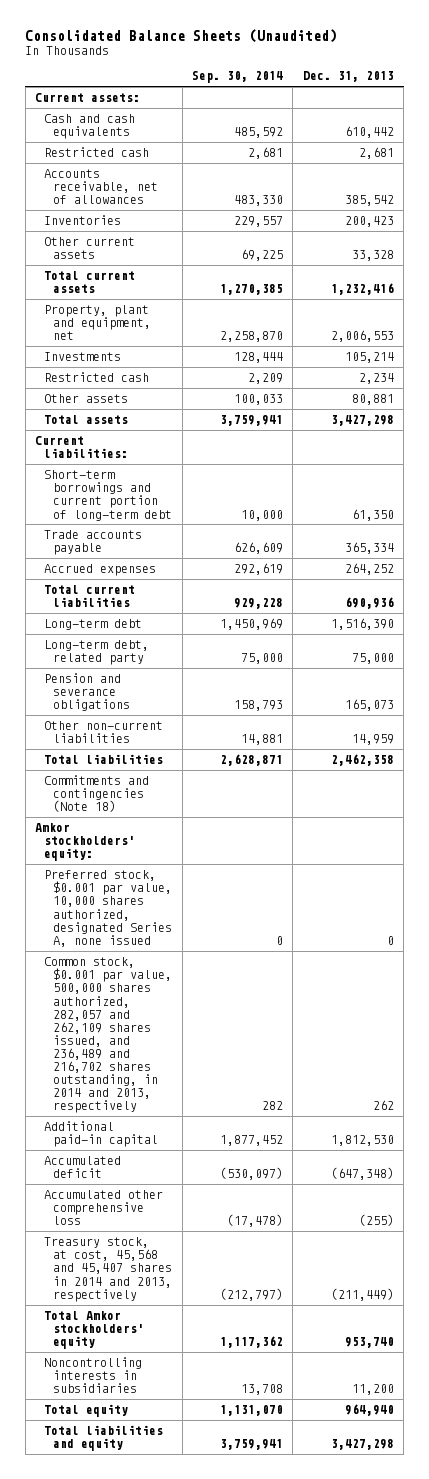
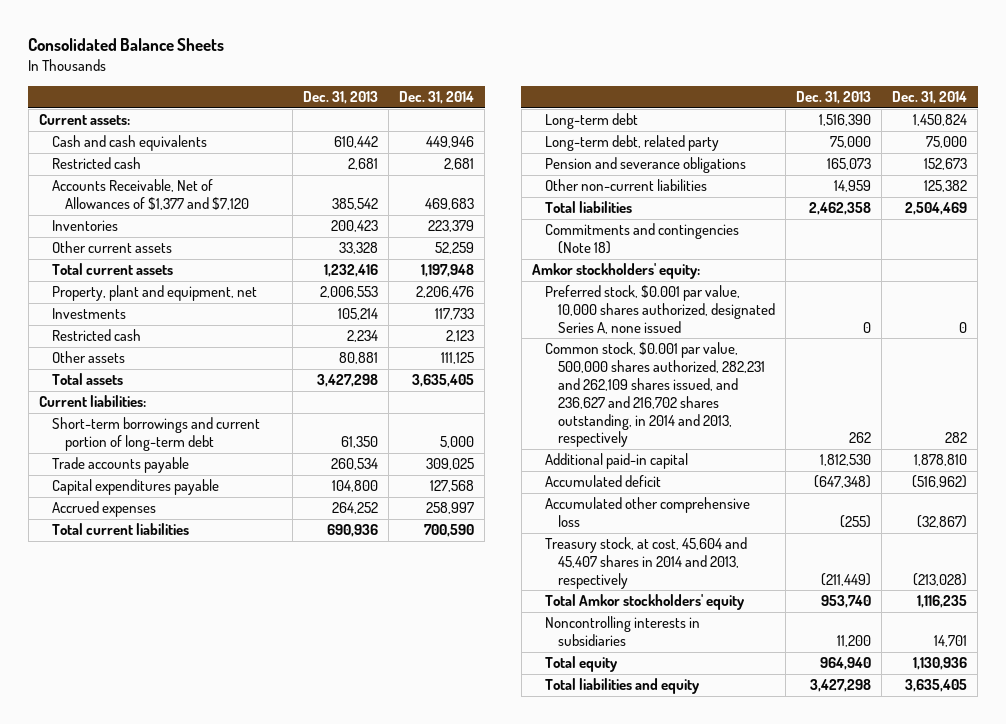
[25,29,338,44] Consolidated Balance Sheets (Unaudited) -> [28,38,225,52] Consolidated Balance Sheets
[192,71,284,84] Sep. 30, 2014 -> none
none -> [399,91,475,105] Dec. 31, 2014
[44,169,159,205] Accounts receivable, net of allowances -> [52,179,250,211] Accounts Receivable, Net of Allowances of $1,377 and $7,120
[344,542,394,555] 365,334 -> [331,458,379,471] 260,534
none -> [52,479,220,496] Capital expenditures payable
[44,957,173,1114] Common stock, $0.001 par value, 500,000 shares authorized, 282,057 and 262,109 shares issued, and 236,489 and 216,702 shares outstanding, in 2014 and 2013, respectively -> [545,342,766,448] Common stock, $0.001 par value, 500,000 shares authorized, 282,231 and 262,109 shares issued, and 236,627 and 216,702 shares outstanding, in 2014 and 2013, respectively
[44,1237,173,1302] Treasury stock, at cost, 45,568 and 45,407 shares in 2014 and 2013, respectively -> [545,537,748,589] Treasury stock, at cost, 45,604 and 45,407 shares in 2014 and 2013, respectively

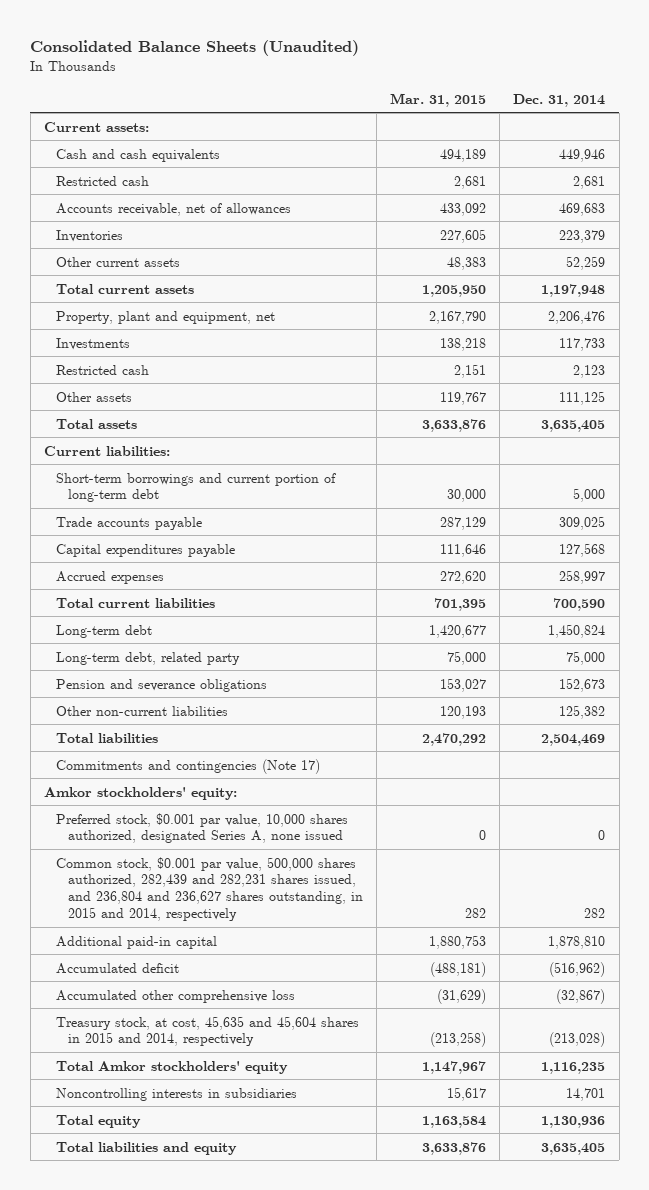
[28,38,225,52] Consolidated Balance Sheets -> [30,39,360,56] Consolidated Balance Sheets (Unaudited)
[303,91,379,105] Dec. 31, 2013 -> none
none -> [389,92,486,107] Mar. 31, 2015
[52,179,250,211] Accounts Receivable, Net of Allowances of $1,377 and $7,120 -> [55,202,291,216] Accounts receivable, net of allowances
[545,223,740,255] Commitments and contingencies (Note 18) -> [55,758,320,774] Commitments and contingencies (Note 17)
[545,342,766,448] Common stock, $0.001 par value, 500,000 shares authorized, 282,231 and 262,109 shares issued, and 236,627 and 216,702 shares outstanding, in 2014 and 2013, respectively -> [55,856,363,922] Common stock, $0.001 par value, 500,000 shares authorized, 282,439 and 282,231 shares issued, and 236,804 and 236,627 shares outstanding, in 2015 and 2014, respectively
[545,537,748,589] Treasury stock, at cost, 45,604 and 45,407 shares in 2014 and 2013, respectively -> [55,1015,359,1047] Treasury stock, at cost, 45,635 and 45,604 shares in 2015 and 2014, respectively

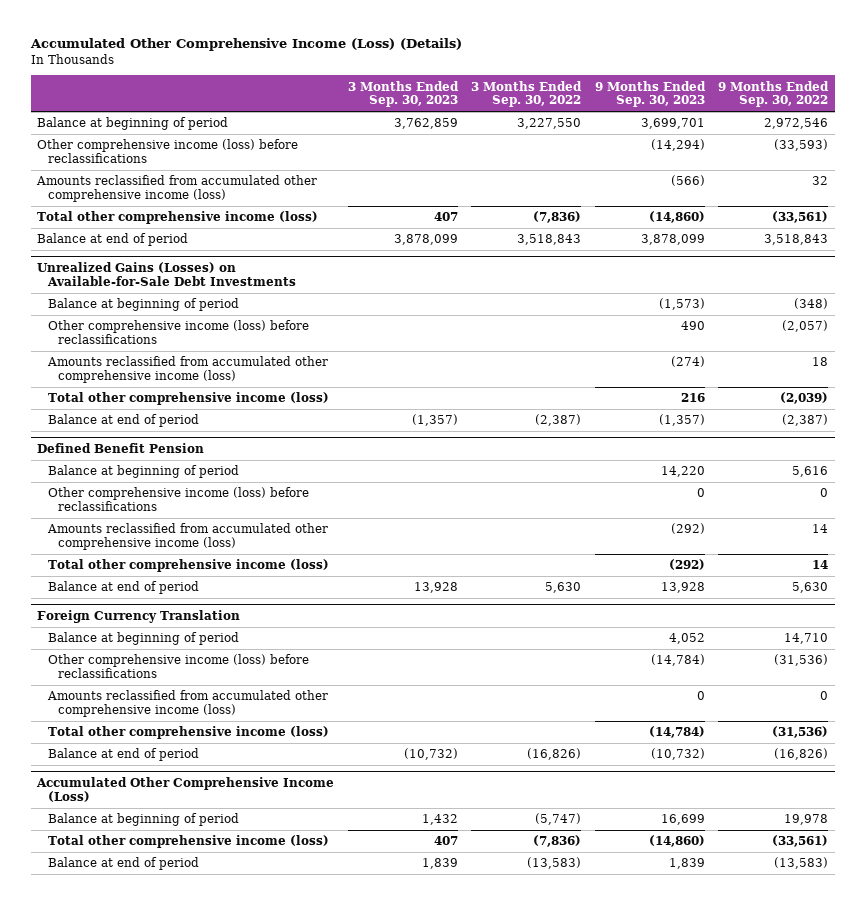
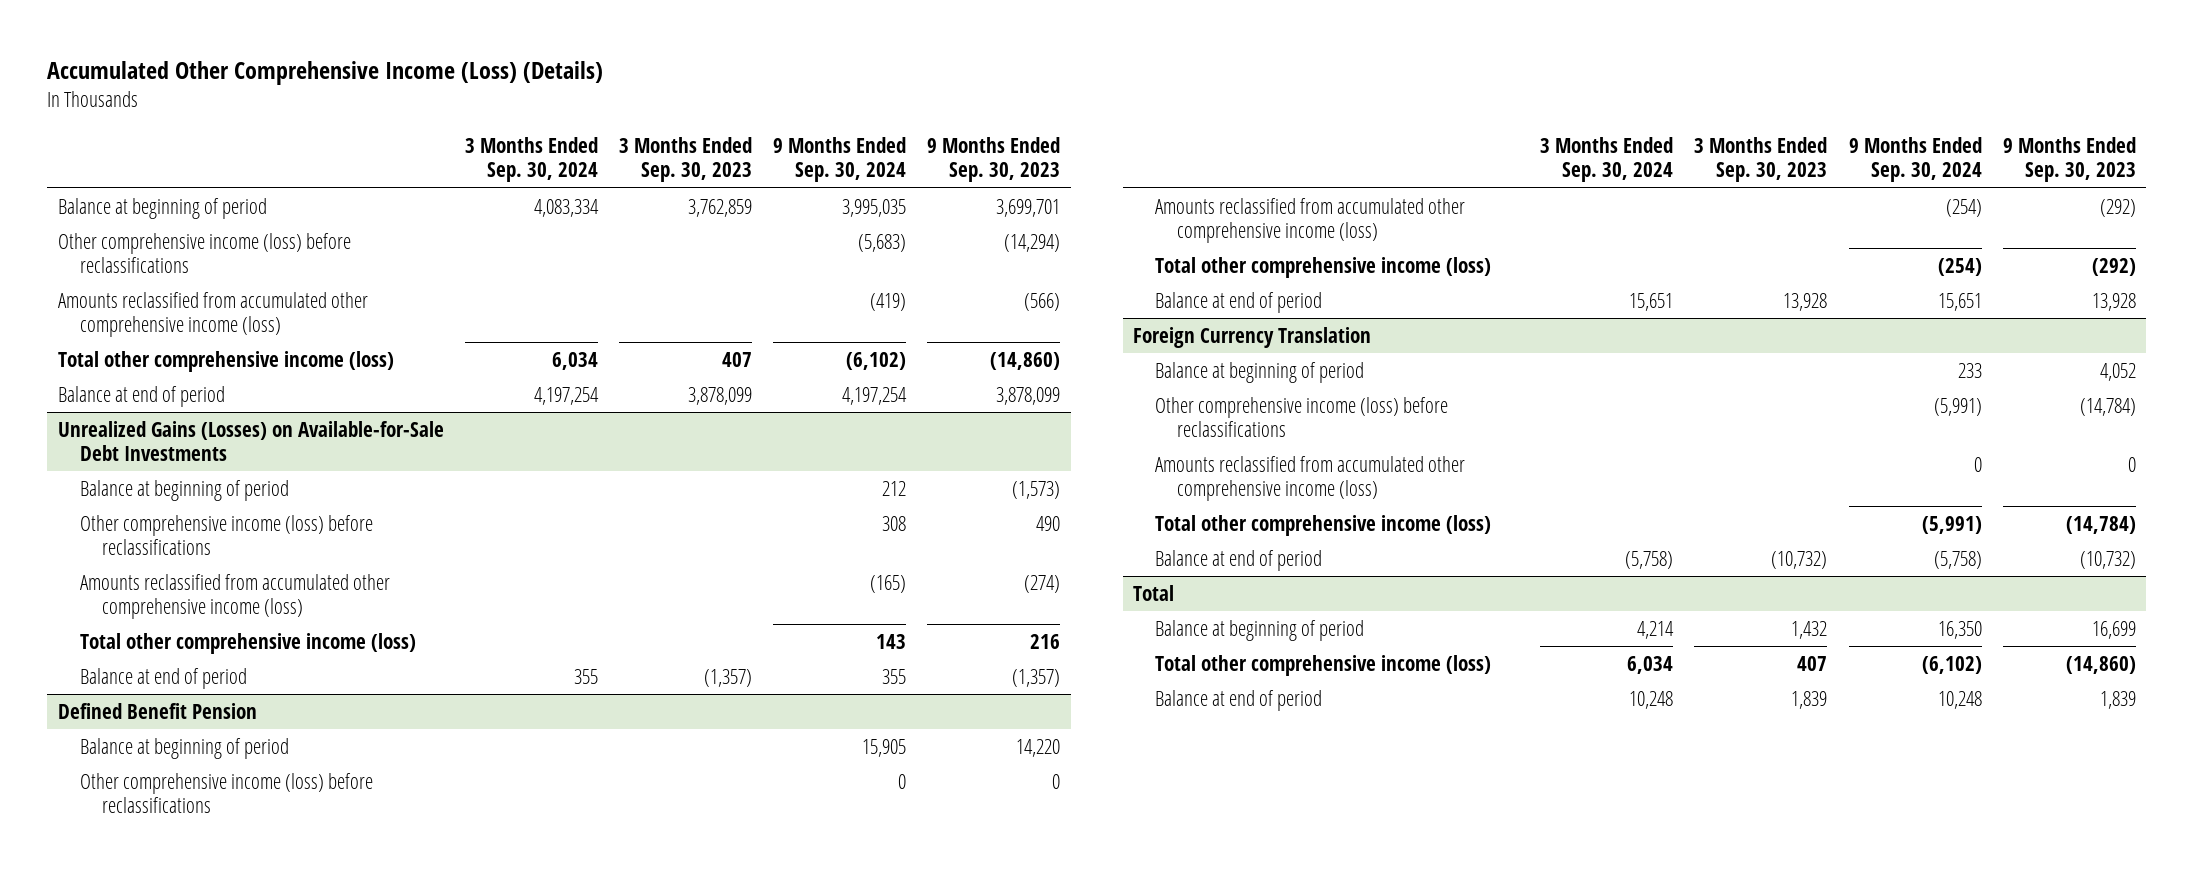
[471,80,583,108] 3 Months Ended Sep. 30, 2022 -> none
[718,80,830,108] 9 Months Ended Sep. 30, 2022 -> none
none -> [464,136,598,183] 3 Months Ended Sep. 30, 2024
none -> [772,136,906,183] 9 Months Ended Sep. 30, 2024
[36,777,335,802] Accumulated Other Comprehensive Income (Loss) -> [1133,584,1175,601] Total

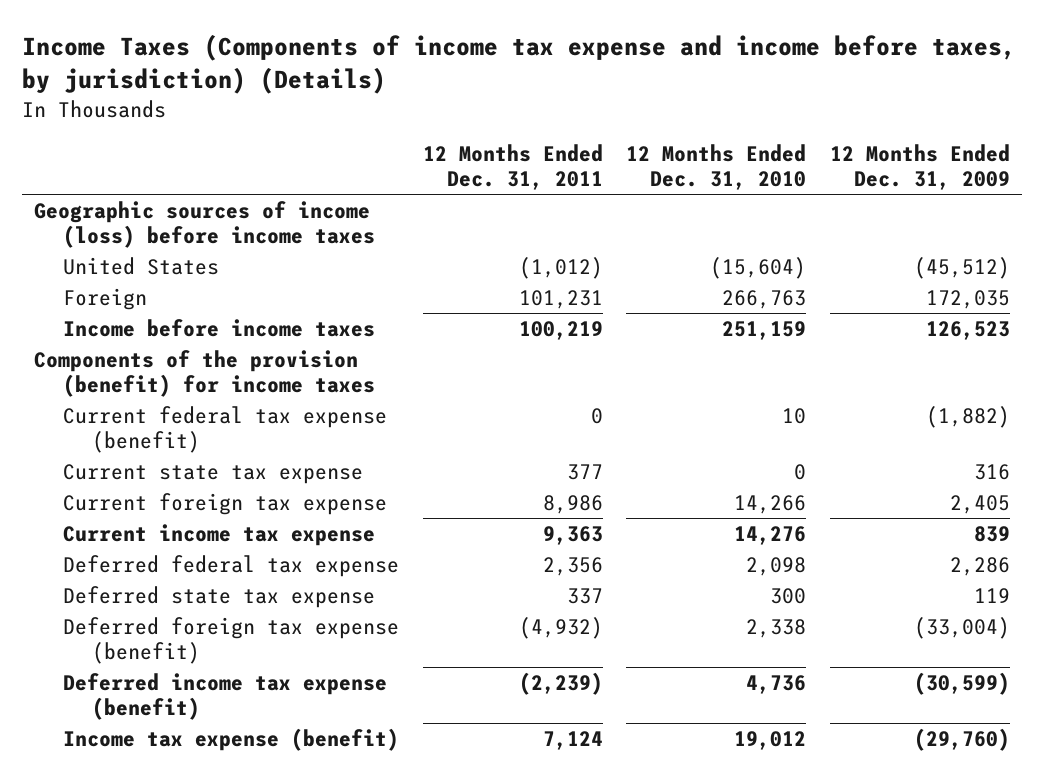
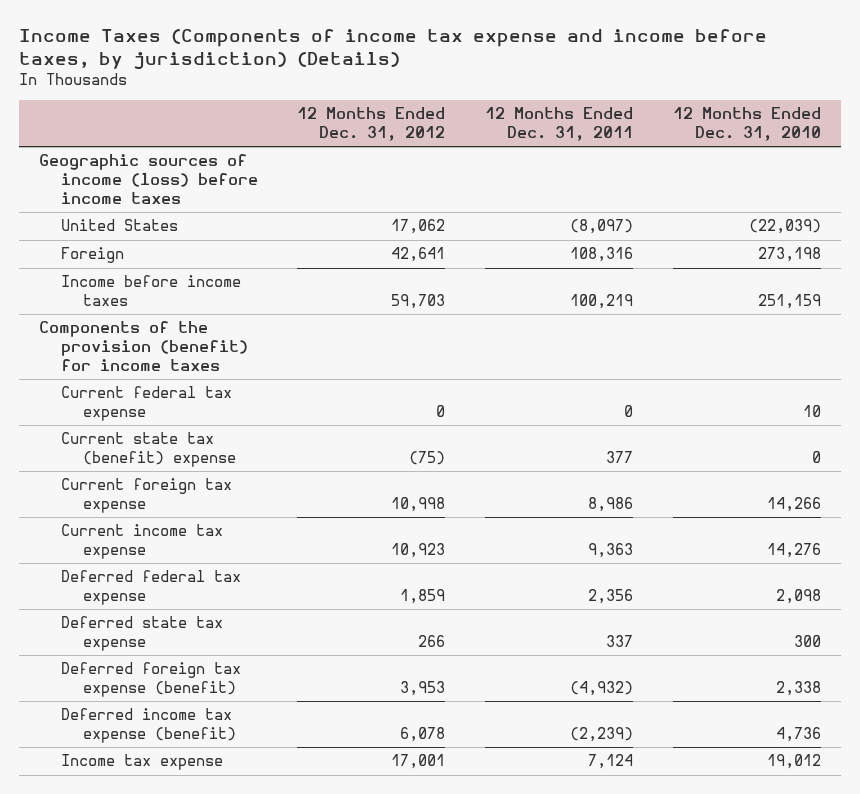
[830,143,1011,190] 12 Months Ended Dec. 31, 2009 -> none
none -> [297,107,446,142] 12 Months Ended Dec. 31, 2012
[518,257,603,280] (1,012) -> [570,219,634,235] (8,097)
[710,257,807,280] (15,604) -> [749,219,822,235] (22,039)
[518,290,603,310] 101,231 -> [570,247,634,263] 108,316
[722,290,807,310] 266,763 -> [758,247,822,263] 273,198
[63,406,388,454] Current federal tax expense (benefit) -> [60,386,232,422] Current federal tax expense
[63,464,364,485] Current state tax expense -> [60,432,236,468] Current state tax (benefit) expense
[63,728,400,752] Income tax expense (benefit) -> [60,754,223,771] Income tax expense

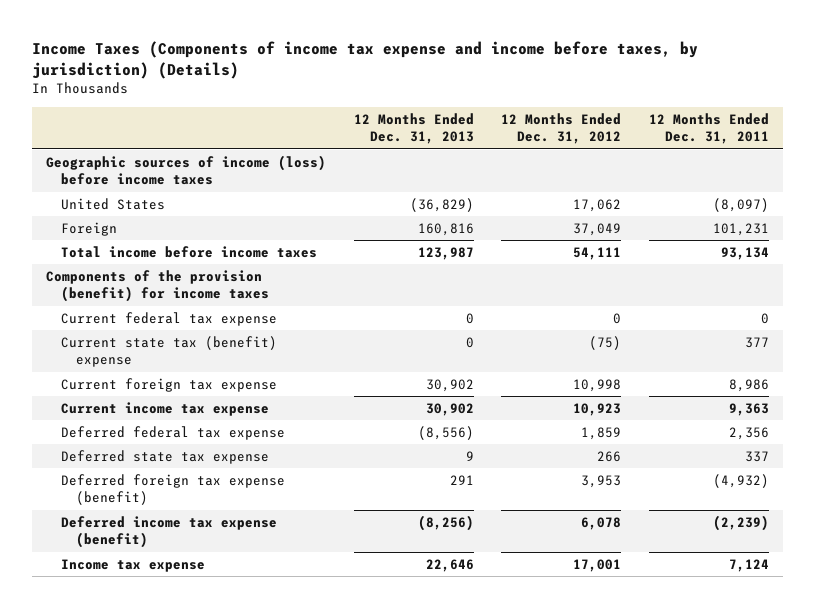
[673,107,822,142] 12 Months Ended Dec. 31, 2010 -> none
none -> [353,112,474,145] 12 Months Ended Dec. 31, 2013
[391,247,446,263] 42,641 -> [573,222,622,236] 37,049
[570,247,634,263] 108,316 -> [712,222,769,236] 101,231
[60,275,241,307] Income before income taxes -> [61,245,318,258] Total income before income taxes
[391,294,446,310] 59,703 -> [573,246,622,260] 54,111
[570,294,634,310] 100,219 -> [720,246,769,260] 93,134

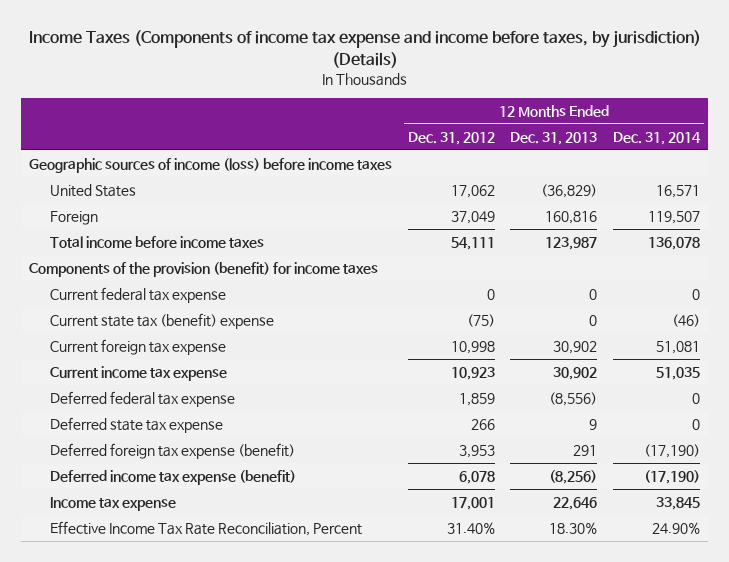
[648,112,769,145] 12 Months Ended Dec. 31, 2011 -> none
none -> [613,131,702,145] Dec. 31, 2014
none -> [50,521,363,537] Effective Income Tax Rate Reconciliation, Percent

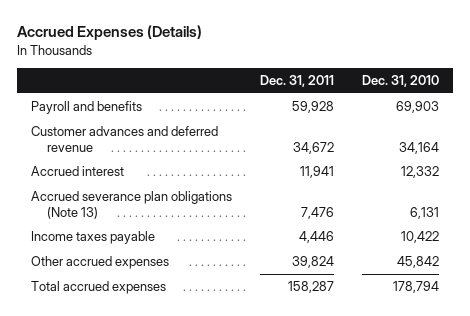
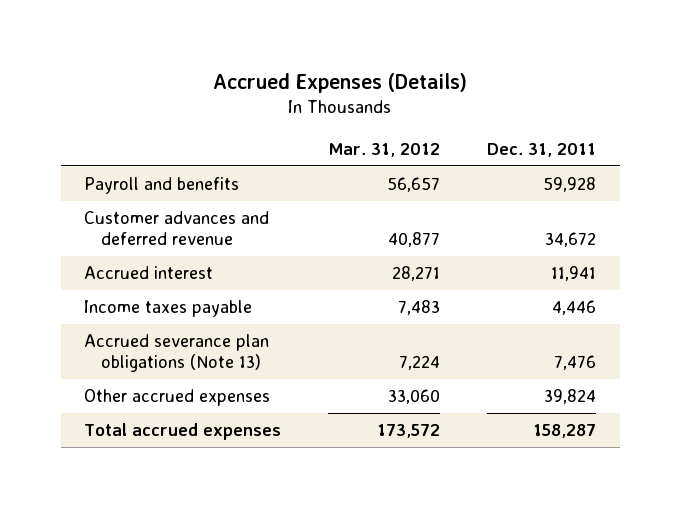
[362,75,440,88] Dec. 31, 2010 -> none
none -> [328,142,441,157] Mar. 31, 2012
[31,191,233,219] Accrued severance plan obligations (Note 13) -> [84,334,270,373] Accrued severance plan obligations (Note 13)

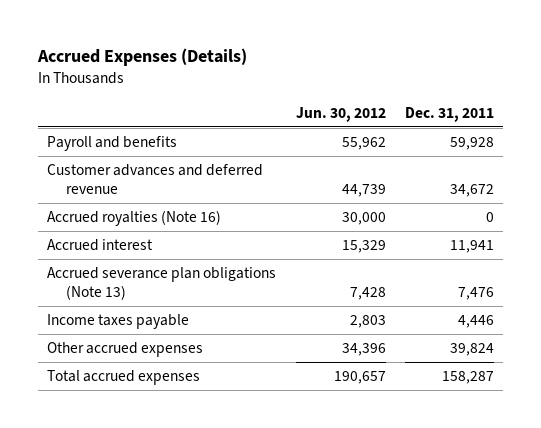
[328,142,441,157] Mar. 31, 2012 -> none
none -> [295,106,386,122] Jun. 30, 2012
none -> [47,210,222,227] Accrued royalties (Note 16)
[84,300,253,318] Income taxes payable -> [47,314,190,330] Income taxes payable

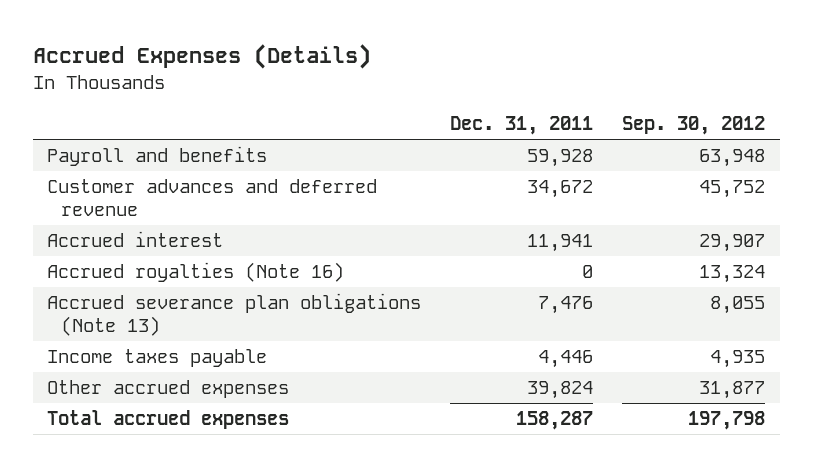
[295,106,386,122] Jun. 30, 2012 -> none
none -> [622,116,766,136] Sep. 30, 2012
[47,210,222,227] Accrued royalties (Note 16) -> [47,262,345,283] Accrued royalties (Note 16)

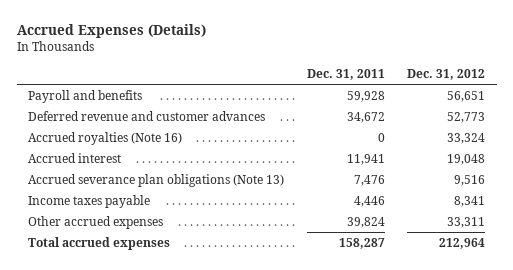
[622,116,766,136] Sep. 30, 2012 -> none
none -> [407,68,486,80] Dec. 31, 2012
[47,179,378,216] Customer advances and deferred revenue -> [28,110,266,121] Deferred revenue and customer advances
[47,231,224,248] Accrued interest -> [28,152,122,163] Accrued interest

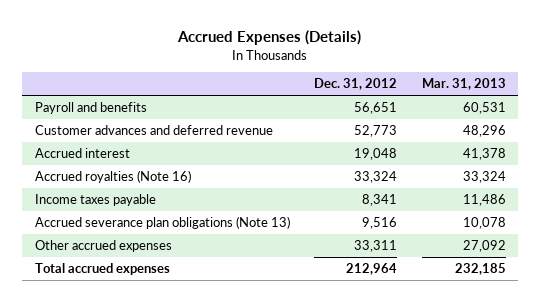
[306,68,385,80] Dec. 31, 2011 -> none
none -> [421,78,506,91] Mar. 31, 2013
[28,110,266,121] Deferred revenue and customer advances -> [34,124,273,135] Customer advances and deferred revenue
[28,131,183,145] Accrued royalties (Note 16) -> [34,169,191,183] Accrued royalties (Note 16)
[28,173,285,187] Accrued severance plan obligations (Note 13) -> [34,215,290,229] Accrued severance plan obligations (Note 13)

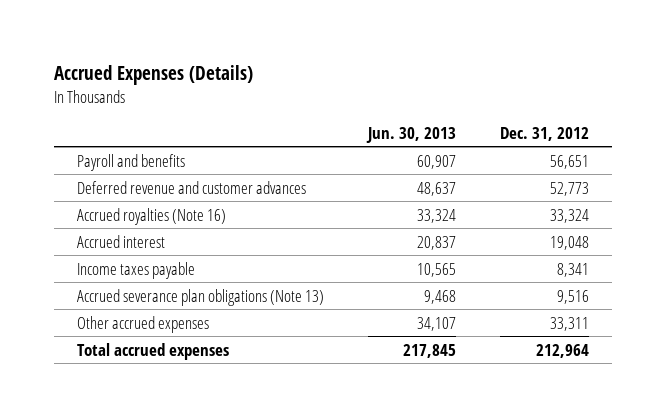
[421,78,506,91] Mar. 31, 2013 -> none
none -> [366,126,457,143] Jun. 30, 2013
[34,124,273,135] Customer advances and deferred revenue -> [76,180,306,194] Deferred revenue and customer advances
[34,147,130,158] Accrued interest -> [76,234,165,248] Accrued interest

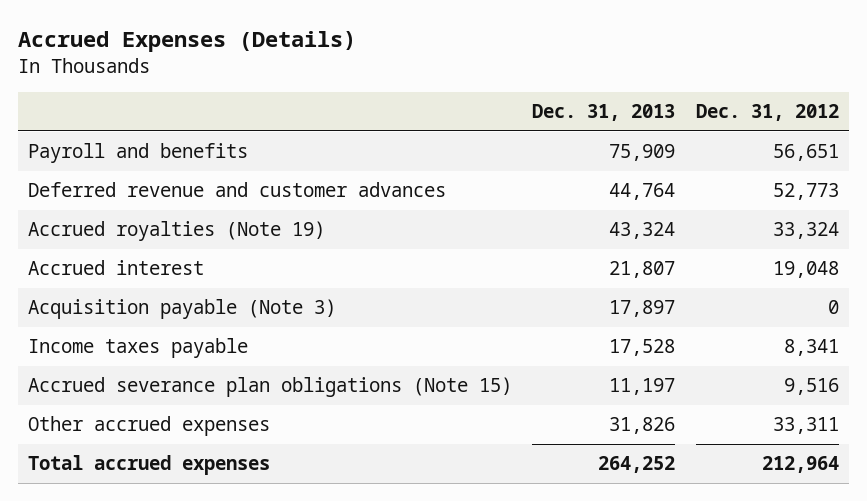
[366,126,457,143] Jun. 30, 2013 -> none
none -> [532,104,676,122] Dec. 31, 2013
[76,207,226,225] Accrued royalties (Note 16) -> [28,221,326,242] Accrued royalties (Note 19)
none -> [28,299,337,320] Acquisition payable (Note 3)
[76,288,324,306] Accrued severance plan obligations (Note 13) -> [28,377,513,398] Accrued severance plan obligations (Note 15)

